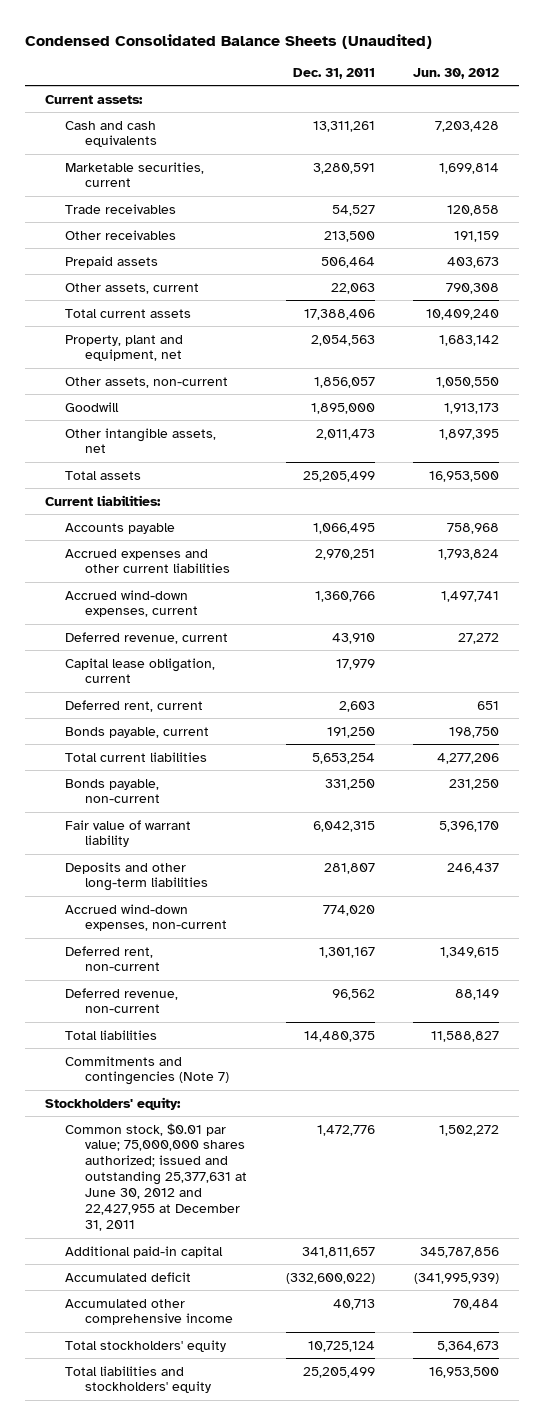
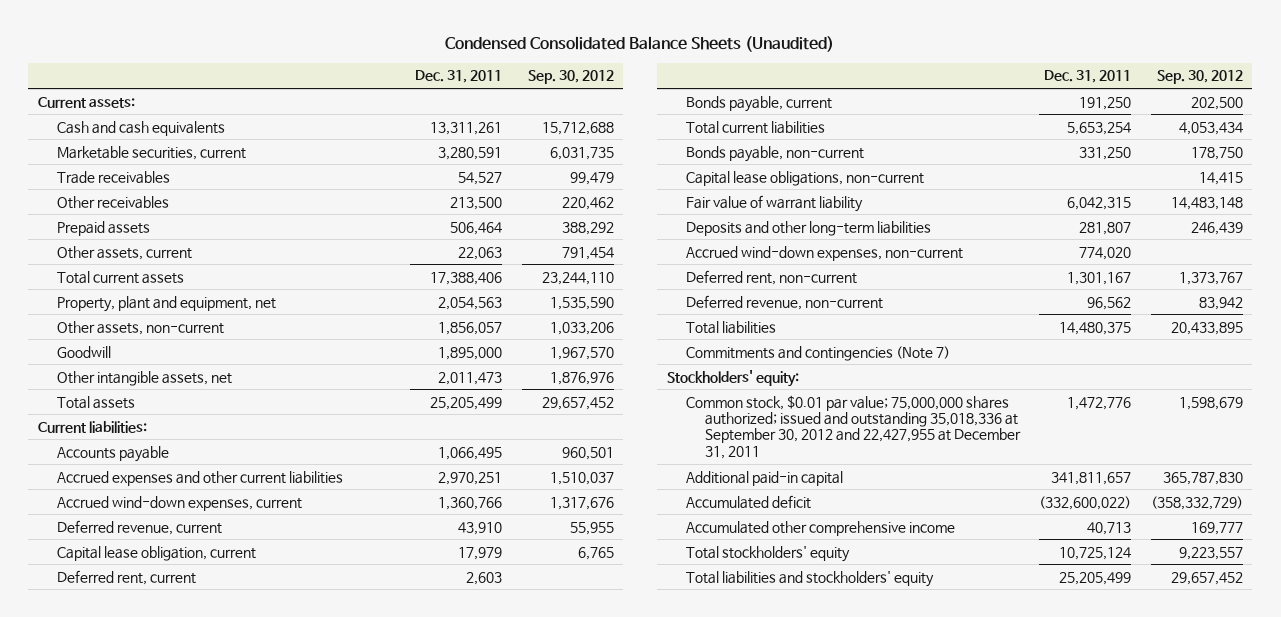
[413,67,500,79] Jun. 30, 2012 -> none
none -> [527,70,614,85] Sep. 30, 2012
none -> [685,170,924,186] Capital lease obligations, non-current
[64,1122,247,1232] Common stock, $0.01 par value; 75,000,000 shares authorized; issued and outstanding 25,377,631 at June 30, 2012 and 22,427,955 at December 31, 2011 -> [685,394,1021,459] Common stock, $0.01 par value; 75,000,000 shares authorized; issued and outstanding 35,018,336 at September 30, 2012 and 22,427,955 at December 31, 2011

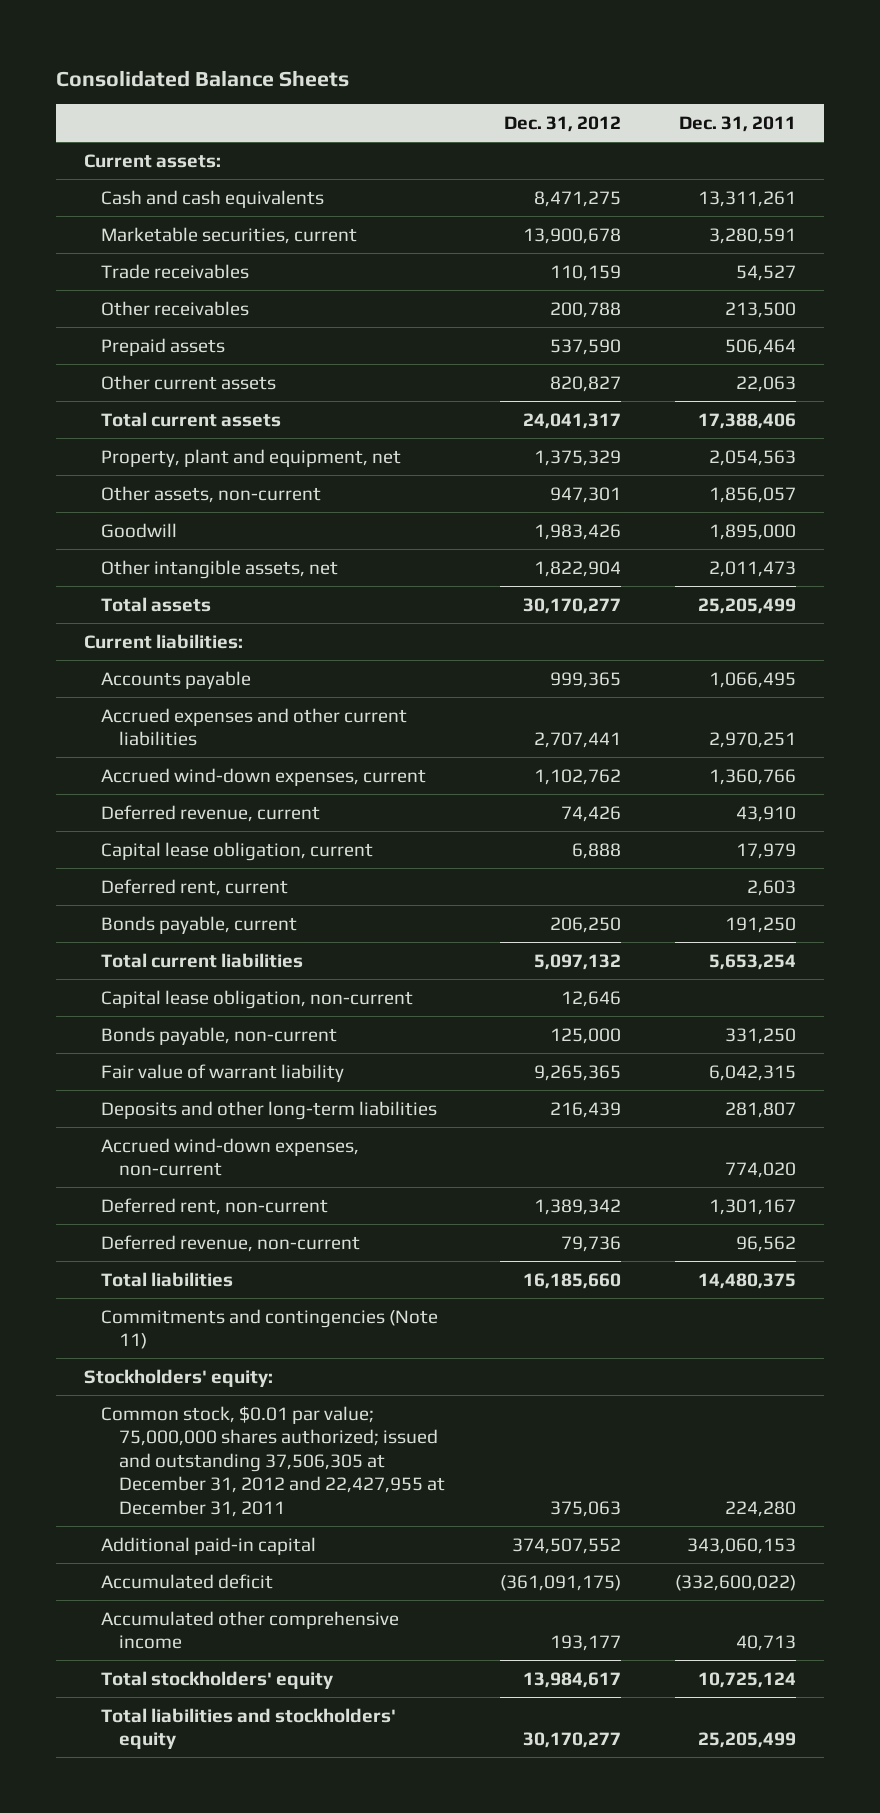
[445,36,835,53] Condensed Consolidated Balance Sheets (Unaudited) -> [56,69,350,87] Consolidated Balance Sheets
[527,70,614,85] Sep. 30, 2012 -> none
none -> [503,115,621,132] Dec. 31, 2012
[56,245,192,260] Other assets, current -> [101,374,277,390] Other current assets
none -> [101,989,414,1009] Capital lease obligation, non-current
[685,170,924,186] Capital lease obligations, non-current -> none
[685,345,950,361] Commitments and contingencies (Note 7) -> [101,1308,439,1350] Commitments and contingencies (Note 11)
[685,394,1021,459] Common stock, $0.01 par value; 75,000,000 shares authorized; issued and outstanding 35,018,336 at September 30, 2012 and 22,427,955 at December 31, 2011 -> [101,1405,446,1517] Common stock, $0.01 par value; 75,000,000 shares authorized; issued and outstanding 37,506,305 at December 31, 2012 and 22,427,955 at December 31, 2011
[1067,396,1132,410] 1,472,776 -> [725,1500,797,1517] 224,280
[1051,471,1132,485] 341,811,657 -> [687,1537,797,1554] 343,060,153

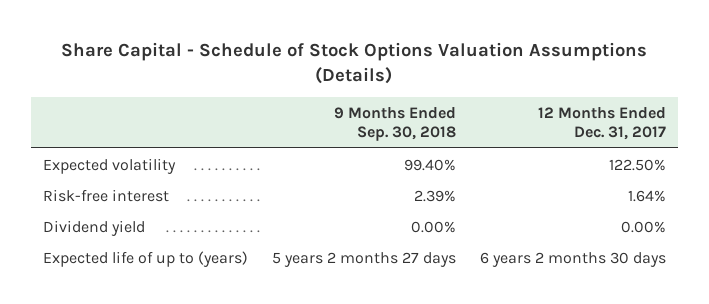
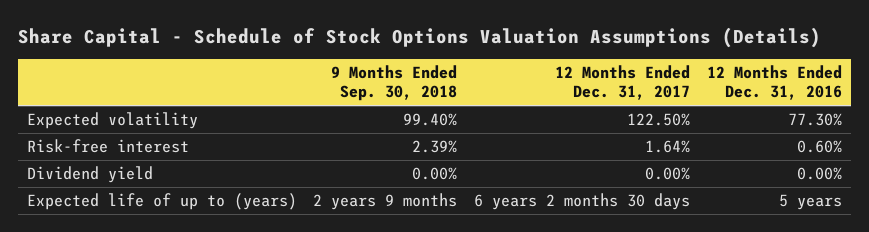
none -> [707,65,843,100] 12 Months Ended Dec. 31, 2016
[271,251,456,267] 5 years 2 months 27 days -> [313,193,458,211] 2 years 9 months

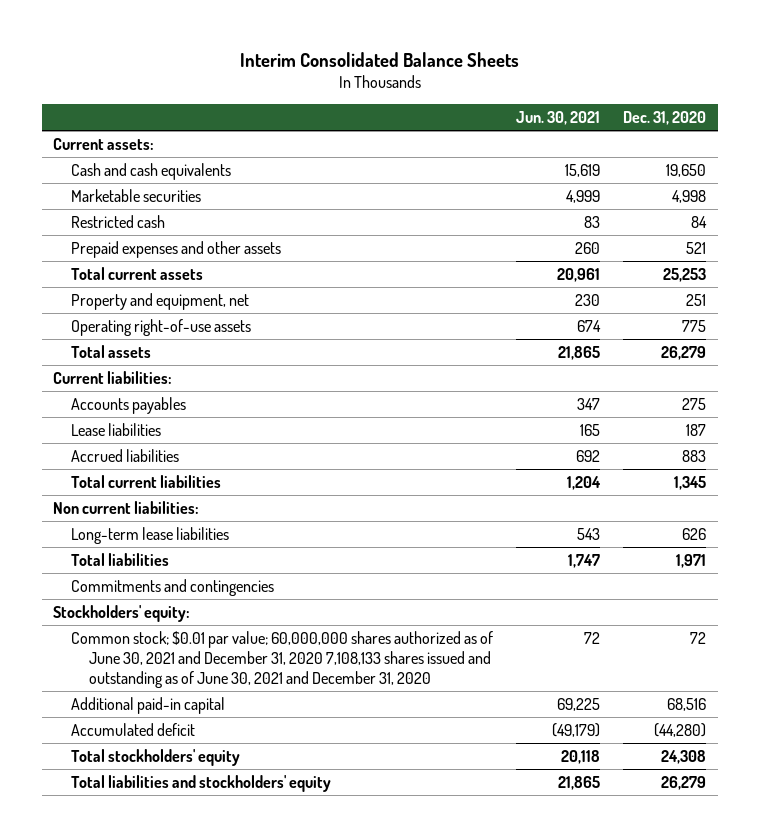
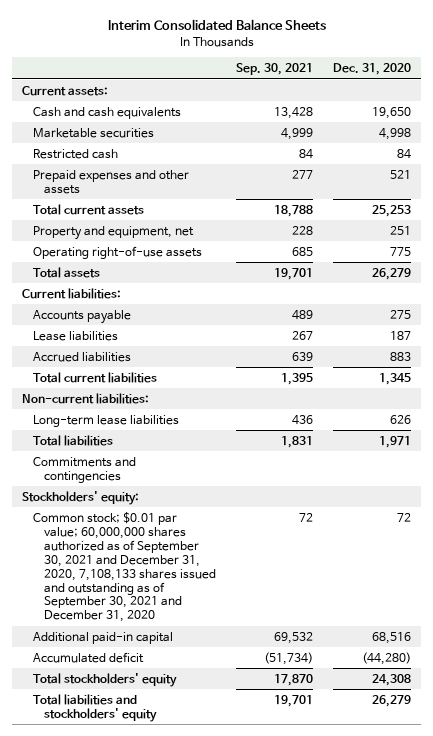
[516,110,601,125] Jun. 30, 2021 -> none
none -> [236,63,314,76] Sep. 30, 2021
[71,396,187,414] Accounts payables -> [33,309,132,324] Accounts payable
[53,500,200,514] Non current liabilities: -> [22,392,150,404] Non-current liabilities:
[71,630,494,689] Common stock; $0.01 par value; 60,000,000 shares authorized as of June 30, 2021 and December 31, 2020 7,108,133 shares issued and outstanding as of June 30, 2021 and December 31, 2020 -> [33,511,217,623] Common stock; $0.01 par value; 60,000,000 shares authorized as of September 30, 2021 and December 31, 2020, 7,108,133 shares issued and outstanding as of September 30, 2021 and December 31, 2020

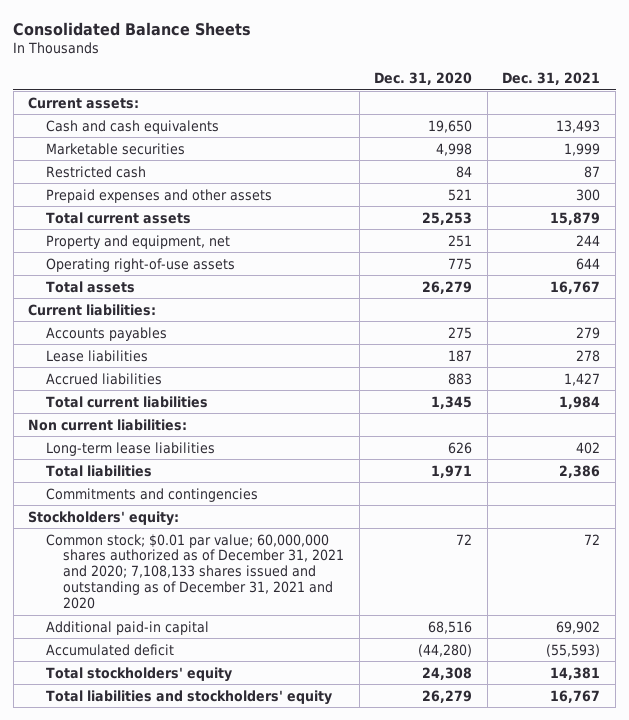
[107,19,326,31] Interim Consolidated Balance Sheets -> [13,21,252,36] Consolidated Balance Sheets
[236,63,314,76] Sep. 30, 2021 -> none
none -> [502,72,601,86] Dec. 31, 2021
[33,309,132,324] Accounts payable -> [45,326,167,341] Accounts payables
[22,392,150,404] Non-current liabilities: -> [28,418,188,431] Non current liabilities:
[33,511,217,623] Common stock; $0.01 par value; 60,000,000 shares authorized as of September 30, 2021 and December 31, 2020, 7,108,133 shares issued and outstanding as of September 30, 2021 and December 31, 2020 -> [45,533,345,610] Common stock; $0.01 par value; 60,000,000 shares authorized as of December 31, 2021 and 2020; 7,108,133 shares issued and outstanding as of December 31, 2021 and 2020

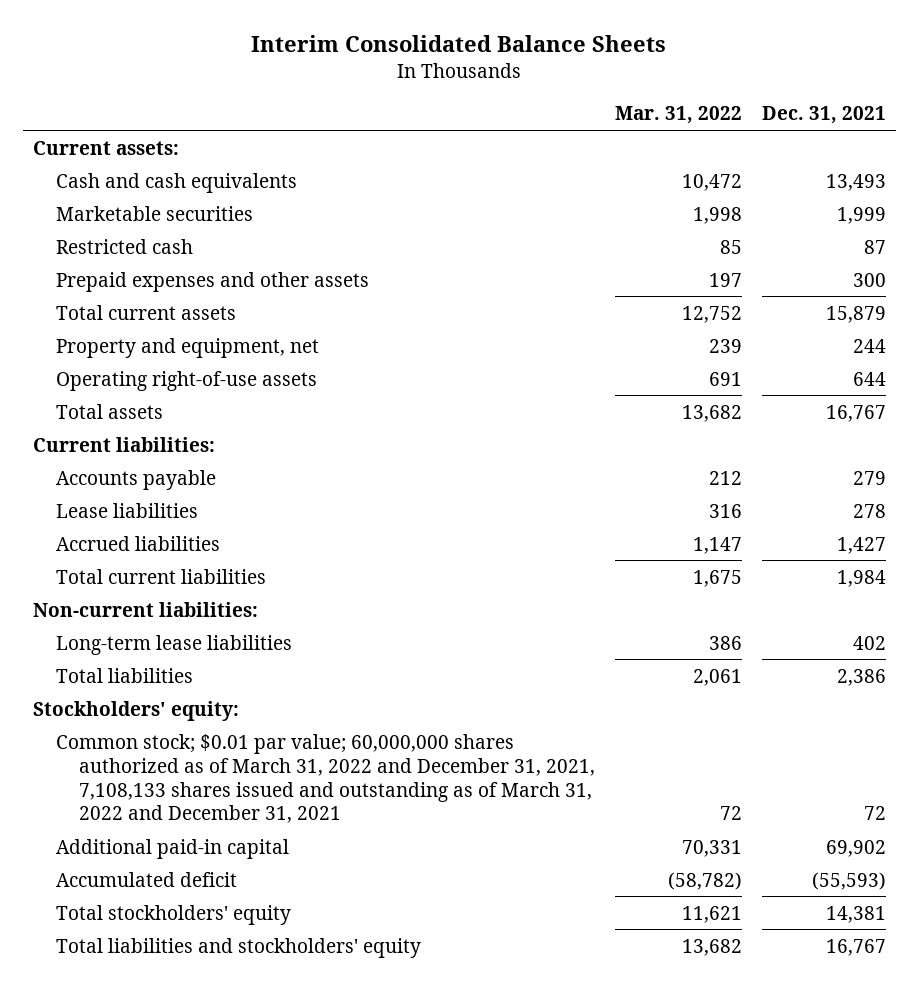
[13,21,252,36] Consolidated Balance Sheets -> [251,35,667,53] Interim Consolidated Balance Sheets
[374,72,473,86] Dec. 31, 2020 -> none
none -> [614,106,742,125] Mar. 31, 2022
[45,326,167,341] Accounts payables -> [55,469,216,490] Accounts payable
[28,418,188,431] Non current liabilities: -> [32,601,258,617] Non-current liabilities:
[45,487,258,502] Commitments and contingencies -> none
[45,533,345,610] Common stock; $0.01 par value; 60,000,000 shares authorized as of December 31, 2021 and 2020; 7,108,133 shares issued and outstanding as of December 31, 2021 and 2020 -> [55,733,596,824] Common stock; $0.01 par value; 60,000,000 shares authorized as of March 31, 2022 and December 31, 2021, 7,108,133 shares issued and outstanding as of March 31, 2022 and December 31, 2021

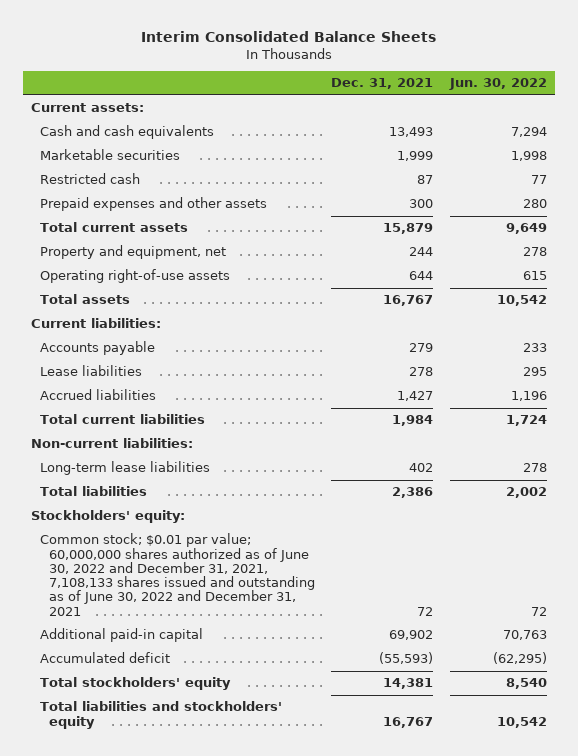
[614,106,742,125] Mar. 31, 2022 -> none
none -> [449,78,548,91] Jun. 30, 2022
[55,733,596,824] Common stock; $0.01 par value; 60,000,000 shares authorized as of March 31, 2022 and December 31, 2021, 7,108,133 shares issued and outstanding as of March 31, 2022 and December 31, 2021 -> [40,533,315,616] Common stock; $0.01 par value; 60,000,000 shares authorized as of June 30, 2022 and December 31, 2021, 7,108,133 shares issued and outstanding as of June 30, 2022 and December 31, 2021

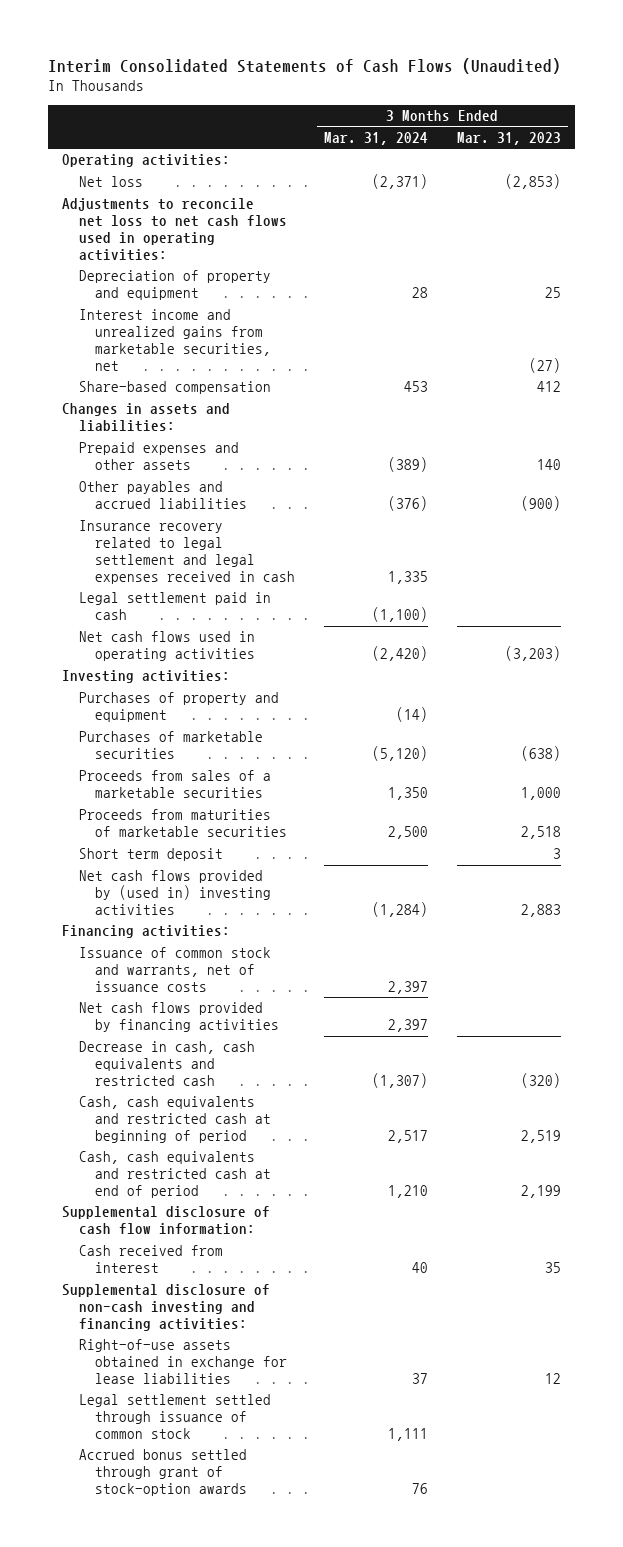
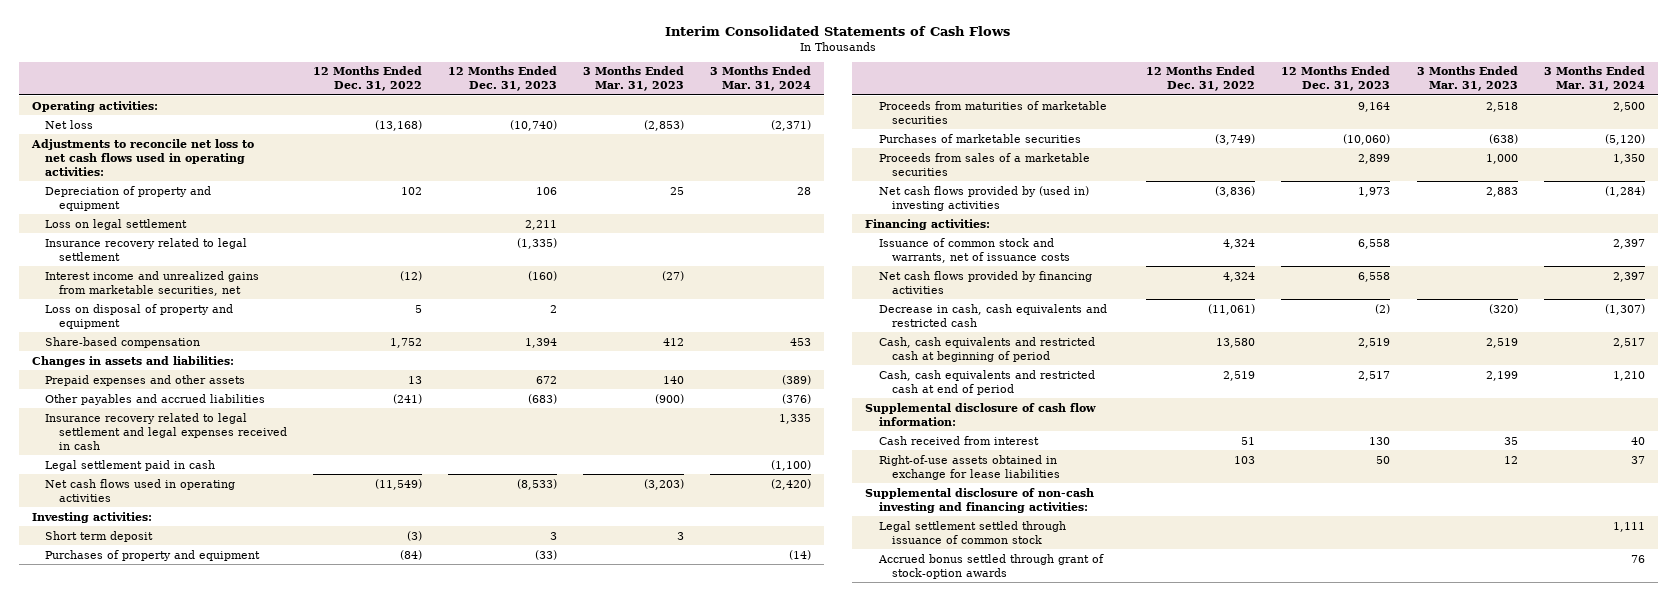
[47,57,561,74] Interim Consolidated Statements of Cash Flows (Unaudited) -> [665,25,1011,36] Interim Consolidated Statements of Cash Flows
none -> [312,66,422,92] 12 Months Ended Dec. 31, 2022
none -> [447,66,557,92] 12 Months Ended Dec. 31, 2023
none -> [45,218,188,230] Loss on legal settlement
none -> [45,237,248,261] Insurance recovery related to legal settlement
none -> [45,303,234,329] Loss on disposal of property and equipment
[78,848,223,862] Short term deposit -> [45,530,154,542] Short term deposit
[78,809,288,838] Proceeds from maturities of marketable securities -> [878,100,1107,124] Proceeds from maturities of marketable securities
[62,1284,271,1332] Supplemental disclosure of non-cash investing and financing activities: -> [865,487,1095,513] Supplemental disclosure of non-cash investing and financing activities:

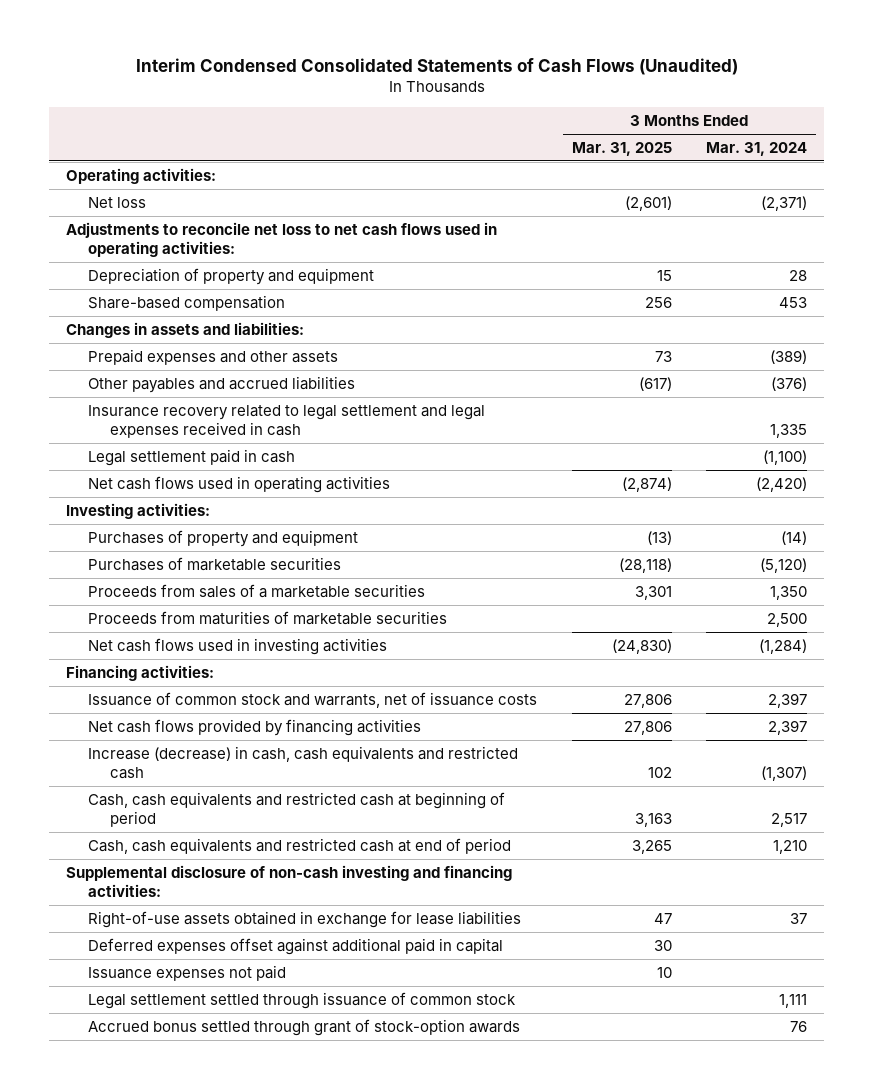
[665,25,1011,36] Interim Consolidated Statements of Cash Flows -> [135,58,738,76] Interim Condensed Consolidated Statements of Cash Flows (Unaudited)
[312,66,422,92] 12 Months Ended Dec. 31, 2022 -> none
[447,66,557,92] 12 Months Ended Dec. 31, 2023 -> none
[583,66,685,92] 3 Months Ended Mar. 31, 2023 -> none
none -> [571,142,672,157] Mar. 31, 2025
[45,218,188,230] Loss on legal settlement -> none
[45,237,248,261] Insurance recovery related to legal settlement -> none
[45,270,260,296] Interest income and unrealized gains from marketable securities, net -> none
[45,303,234,329] Loss on disposal of property and equipment -> none
[45,530,154,542] Short term deposit -> none
[878,100,1107,124] Proceeds from maturities of marketable securities -> [87,610,447,625] Proceeds from maturities of marketable securities
[878,185,1089,211] Net cash flows provided by (used in) investing activities -> [87,637,387,655] Net cash flows used in investing activities
[878,303,1107,327] Decrease in cash, cash equivalents and restricted cash -> [87,745,518,780] Increase (decrease) in cash, cash equivalents and restricted cash
[865,402,1097,426] Supplemental disclosure of cash flow information: -> none
[878,435,1039,445] Cash received from interest -> none
[878,454,1061,480] Right-of-use assets obtained in exchange for lease liabilities -> [87,910,521,928] Right-of-use assets obtained in exchange for lease liabilities
none -> [87,937,503,955] Deferred expenses offset against additional paid in capital
none -> [87,964,286,981] Issuance expenses not paid

